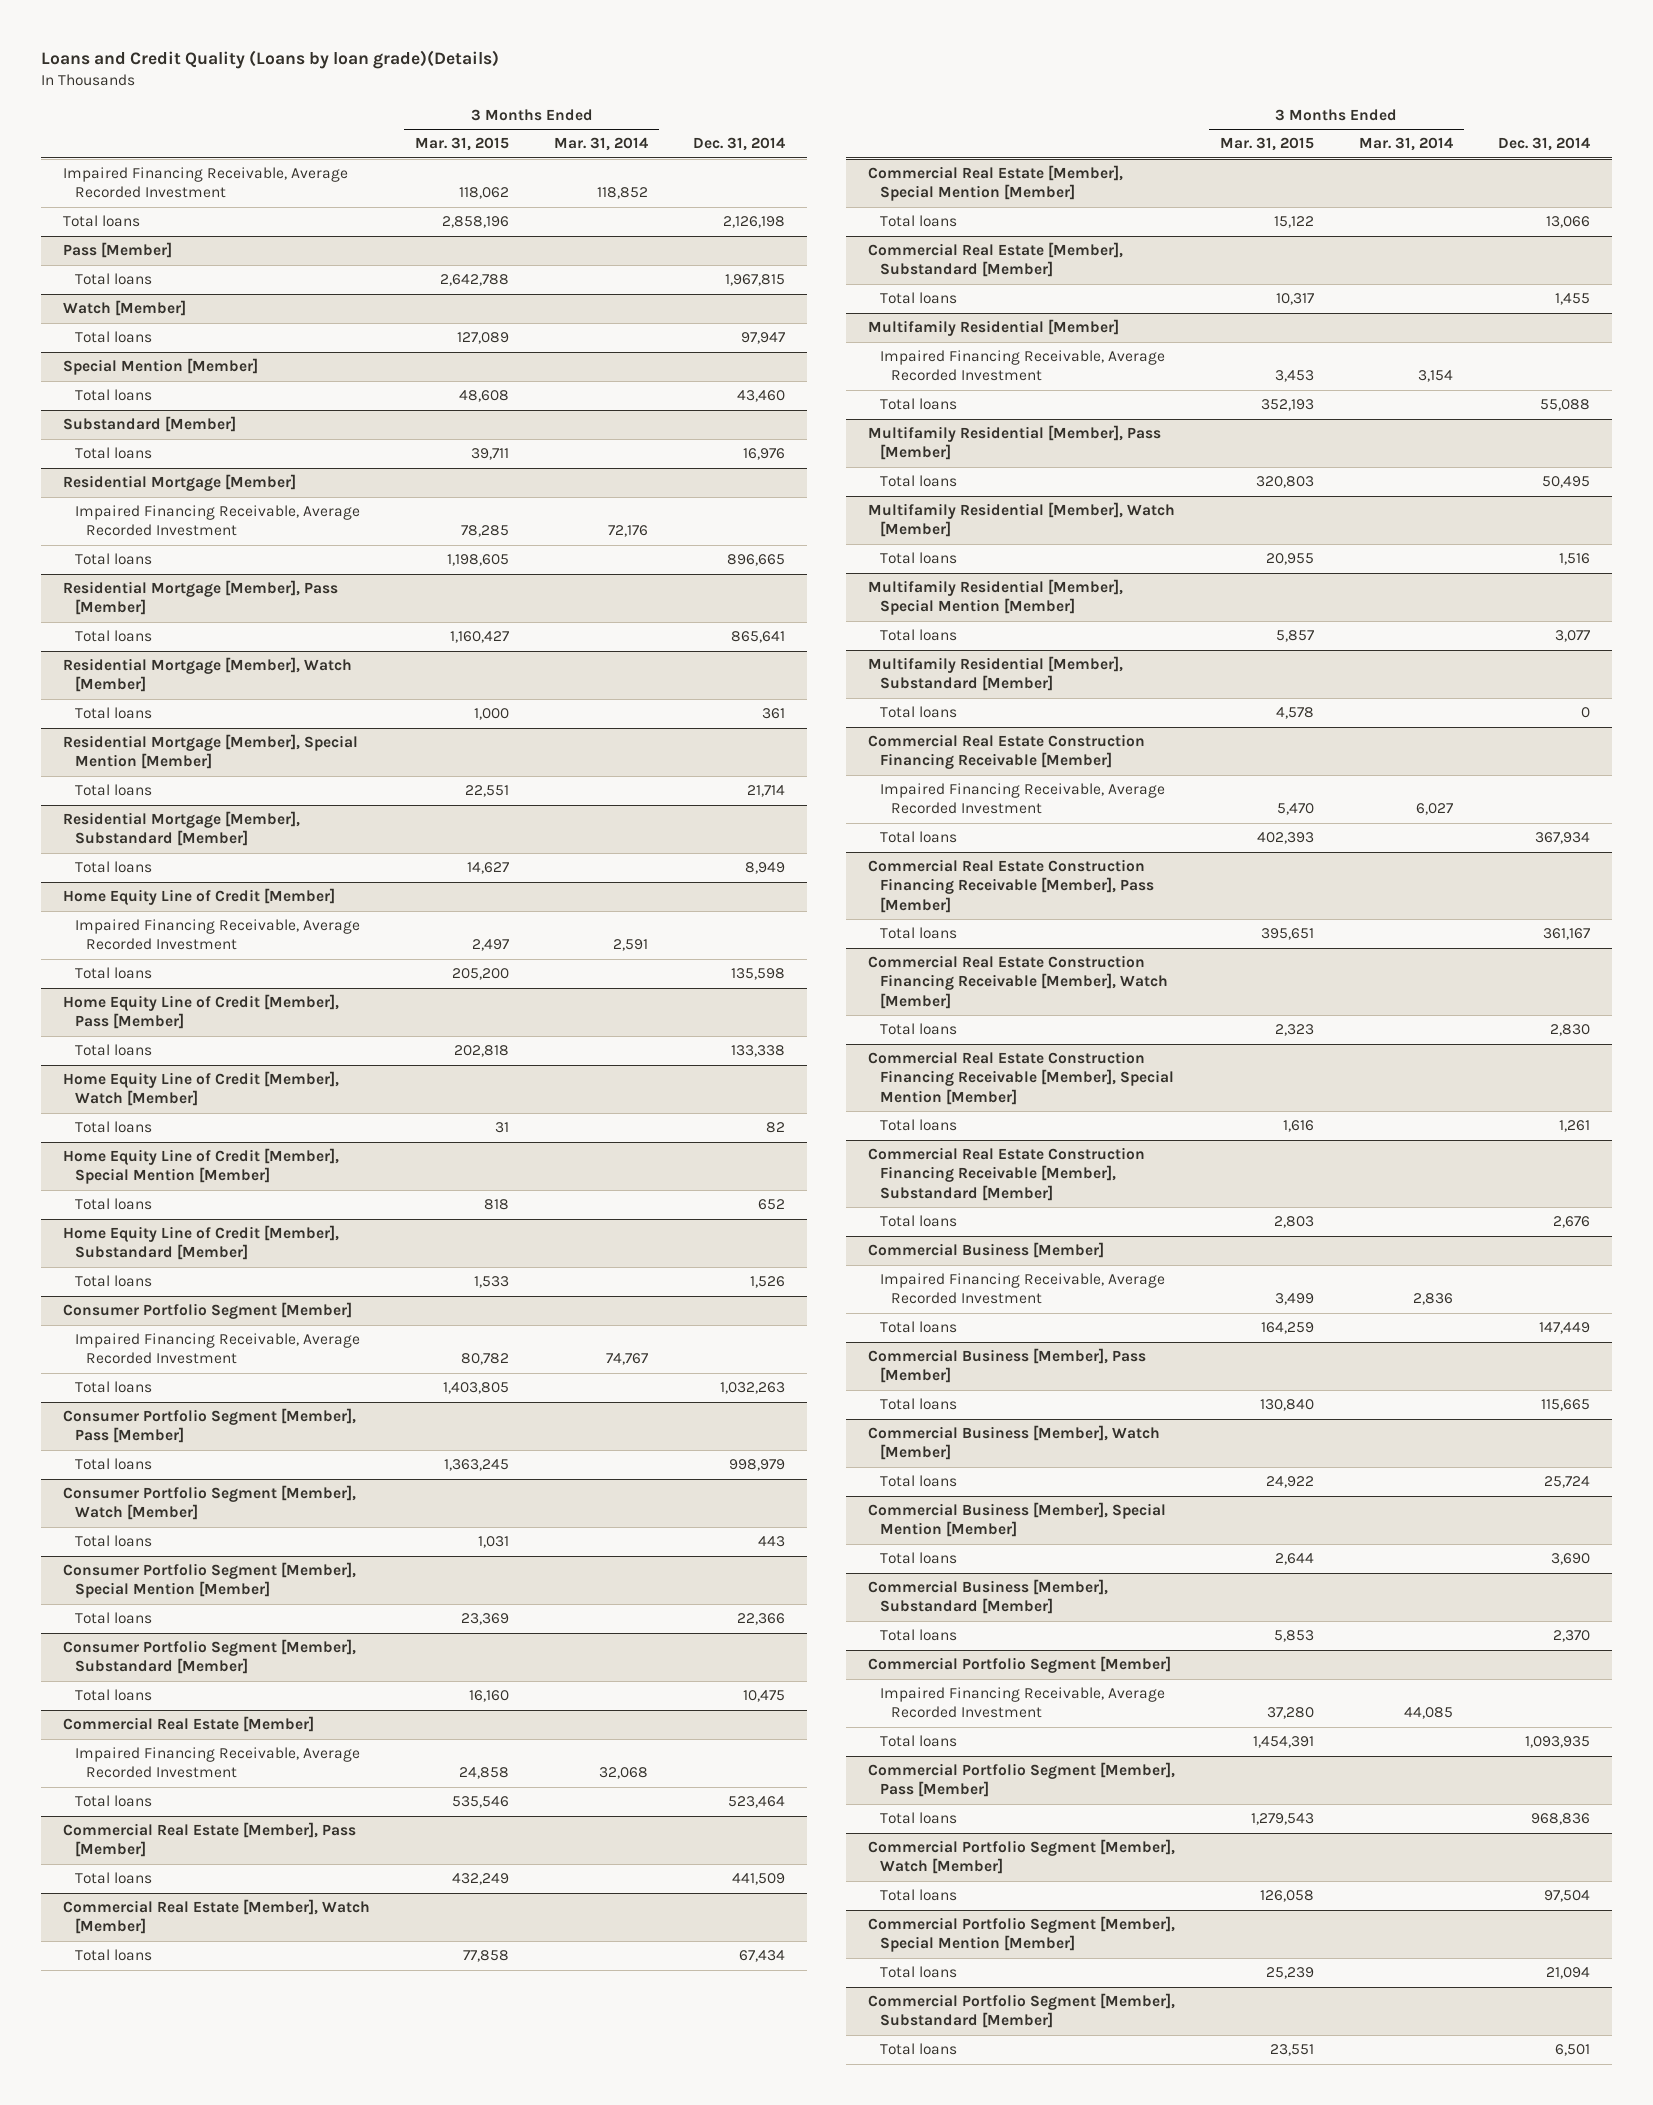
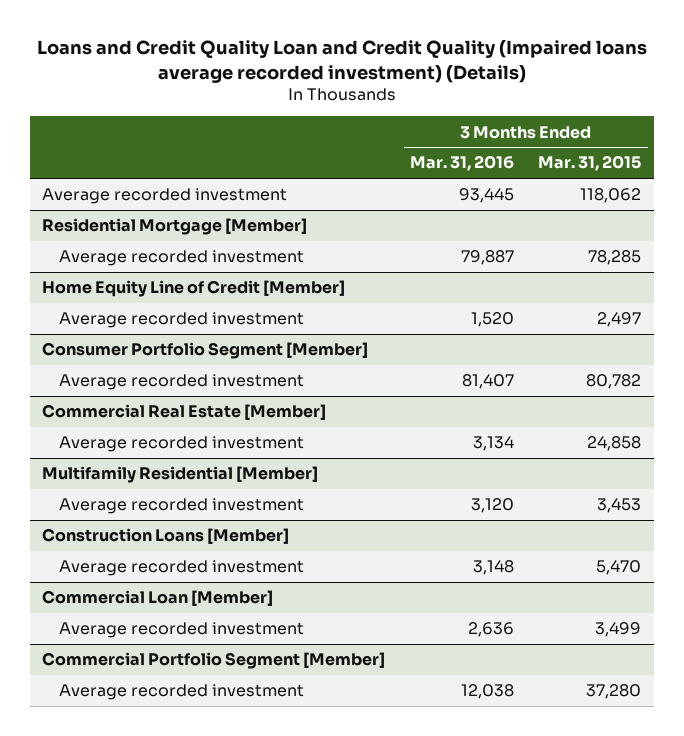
[40,50,499,70] Loans and Credit Quality (Loans by loan grade)(Details) -> [36,40,647,84] Loans and Credit Quality Loan and Credit Quality (Impaired loans average recorded investment) (Details)
[553,137,648,152] Mar. 31, 2014 -> none
[692,137,785,152] Dec. 31, 2014 -> none
none -> [409,155,514,172] Mar. 31, 2016
[63,215,141,228] Total loans -> none
[63,242,173,259] Pass [Member] -> none
[74,273,152,286] Total loans -> none
[63,300,187,317] Watch [Member] -> none
[74,331,152,344] Total loans -> none
[63,358,259,376] Special Mention [Member] -> none
[74,389,152,402] Total loans -> none
[63,416,237,433] Substandard [Member] -> none
[74,447,152,460] Total loans -> none
[63,167,349,199] Impaired Financing Receivable, Average Recorded Investment -> [42,188,288,205] Average recorded investment
[74,553,152,566] Total loans -> none
[63,580,339,616] Residential Mortgage [Member], Pass [Member] -> none
[74,630,152,643] Total loans -> none
[63,657,353,693] Residential Mortgage [Member], Watch [Member] -> none
[74,707,152,720] Total loans -> none
[63,734,359,770] Residential Mortgage [Member], Special Mention [Member] -> none
[74,784,152,797] Total loans -> none
[63,811,301,847] Residential Mortgage [Member], Substandard [Member] -> none
[74,861,152,874] Total loans -> none
[74,505,360,537] Impaired Financing Receivable, Average Recorded Investment -> [59,250,305,267] Average recorded investment
[74,967,152,980] Total loans -> none
[63,994,340,1030] Home Equity Line of Credit [Member], Pass [Member] -> none
[74,1044,152,1057] Total loans -> none
[63,1071,340,1107] Home Equity Line of Credit [Member], Watch [Member] -> none
[74,1121,152,1134] Total loans -> none
[63,1148,340,1185] Home Equity Line of Credit [Member], Special Mention [Member] -> none
[74,1198,152,1211] Total loans -> none
[63,1225,340,1261] Home Equity Line of Credit [Member], Substandard [Member] -> none
[74,1275,152,1288] Total loans -> none
[74,919,360,951] Impaired Financing Receivable, Average Recorded Investment -> [59,312,305,329] Average recorded investment
[74,1381,152,1394] Total loans -> none
[63,1408,357,1444] Consumer Portfolio Segment [Member], Pass [Member] -> none
[74,1458,152,1471] Total loans -> none
[63,1485,357,1521] Consumer Portfolio Segment [Member], Watch [Member] -> none
[74,1535,152,1548] Total loans -> none
[63,1562,357,1599] Consumer Portfolio Segment [Member], Special Mention [Member] -> none
[74,1612,152,1625] Total loans -> none
[63,1639,357,1675] Consumer Portfolio Segment [Member], Substandard [Member] -> none
[74,1689,152,1702] Total loans -> none
[74,1333,360,1365] Impaired Financing Receivable, Average Recorded Investment -> [59,374,305,391] Average recorded investment
[74,1795,152,1808] Total loans -> none
[63,1822,357,1858] Commercial Real Estate [Member], Pass [Member] -> none
[74,1872,152,1885] Total loans -> none
[63,1899,371,1935] Commercial Real Estate [Member], Watch [Member] -> none
[74,1949,152,1962] Total loans -> none
[868,165,1124,202] Commercial Real Estate [Member], Special Mention [Member] -> none
[879,215,957,228] Total loans -> none
[868,242,1124,278] Commercial Real Estate [Member], Substandard [Member] -> none
[879,292,957,305] Total loans -> none
[74,1747,360,1779] Impaired Financing Receivable, Average Recorded Investment -> [59,436,305,453] Average recorded investment
[879,398,957,411] Total loans -> none
[868,425,1162,461] Multifamily Residential [Member], Pass [Member] -> none
[879,475,957,488] Total loans -> none
[868,502,1176,538] Multifamily Residential [Member], Watch [Member] -> none
[879,552,957,565] Total loans -> none
[868,579,1124,616] Multifamily Residential [Member], Special Mention [Member] -> none
[879,629,957,642] Total loans -> none
[868,656,1124,692] Multifamily Residential [Member], Substandard [Member] -> none
[879,706,957,719] Total loans -> none
[868,734,1146,770] Commercial Real Estate Construction Financing Receivable [Member] -> none
[879,831,957,844] Total loans -> none
[868,859,1154,913] Commercial Real Estate Construction Financing Receivable [Member], Pass [Member] -> none
[879,927,957,940] Total loans -> none
[868,955,1168,1009] Commercial Real Estate Construction Financing Receivable [Member], Watch [Member] -> none
[879,1023,957,1036] Total loans -> none
[868,1051,1174,1105] Commercial Real Estate Construction Financing Receivable [Member], Special Mention [Member] -> none
[879,1119,957,1132] Total loans -> none
[868,1147,1146,1201] Commercial Real Estate Construction Financing Receivable [Member], Substandard [Member] -> none
[879,1215,957,1228] Total loans -> none
[879,1321,957,1334] Total loans -> none
[868,1348,1147,1384] Commercial Business [Member], Pass [Member] -> none
[879,1398,957,1411] Total loans -> none
[868,1425,1161,1461] Commercial Business [Member], Watch [Member] -> none
[879,1475,957,1488] Total loans -> none
[868,1502,1167,1538] Commercial Business [Member], Special Mention [Member] -> none
[879,1552,957,1565] Total loans -> none
[868,1579,1109,1615] Commercial Business [Member], Substandard [Member] -> none
[879,1629,957,1642] Total loans -> none
[879,350,1165,382] Impaired Financing Receivable, Average Recorded Investment -> [59,498,305,515] Average recorded investment
none -> [42,528,290,545] Construction Loans [Member]
[879,783,1165,815] Impaired Financing Receivable, Average Recorded Investment -> [59,560,305,577] Average recorded investment
[868,1242,1105,1259] Commercial Business [Member] -> [42,590,274,607] Commercial Loan [Member]
[879,1273,1165,1305] Impaired Financing Receivable, Average Recorded Investment -> [59,622,305,639] Average recorded investment
[879,1735,957,1748] Total loans -> none
[868,1762,1176,1798] Commercial Portfolio Segment [Member], Pass [Member] -> none
[879,1812,957,1825] Total loans -> none
[868,1839,1176,1875] Commercial Portfolio Segment [Member], Watch [Member] -> none
[879,1889,957,1902] Total loans -> none
[868,1916,1176,1953] Commercial Portfolio Segment [Member], Special Mention [Member] -> none
[879,1966,957,1979] Total loans -> none
[868,1993,1176,2029] Commercial Portfolio Segment [Member], Substandard [Member] -> none
[879,2043,957,2056] Total loans -> none
[879,1687,1165,1719] Impaired Financing Receivable, Average Recorded Investment -> [59,684,305,701] Average recorded investment

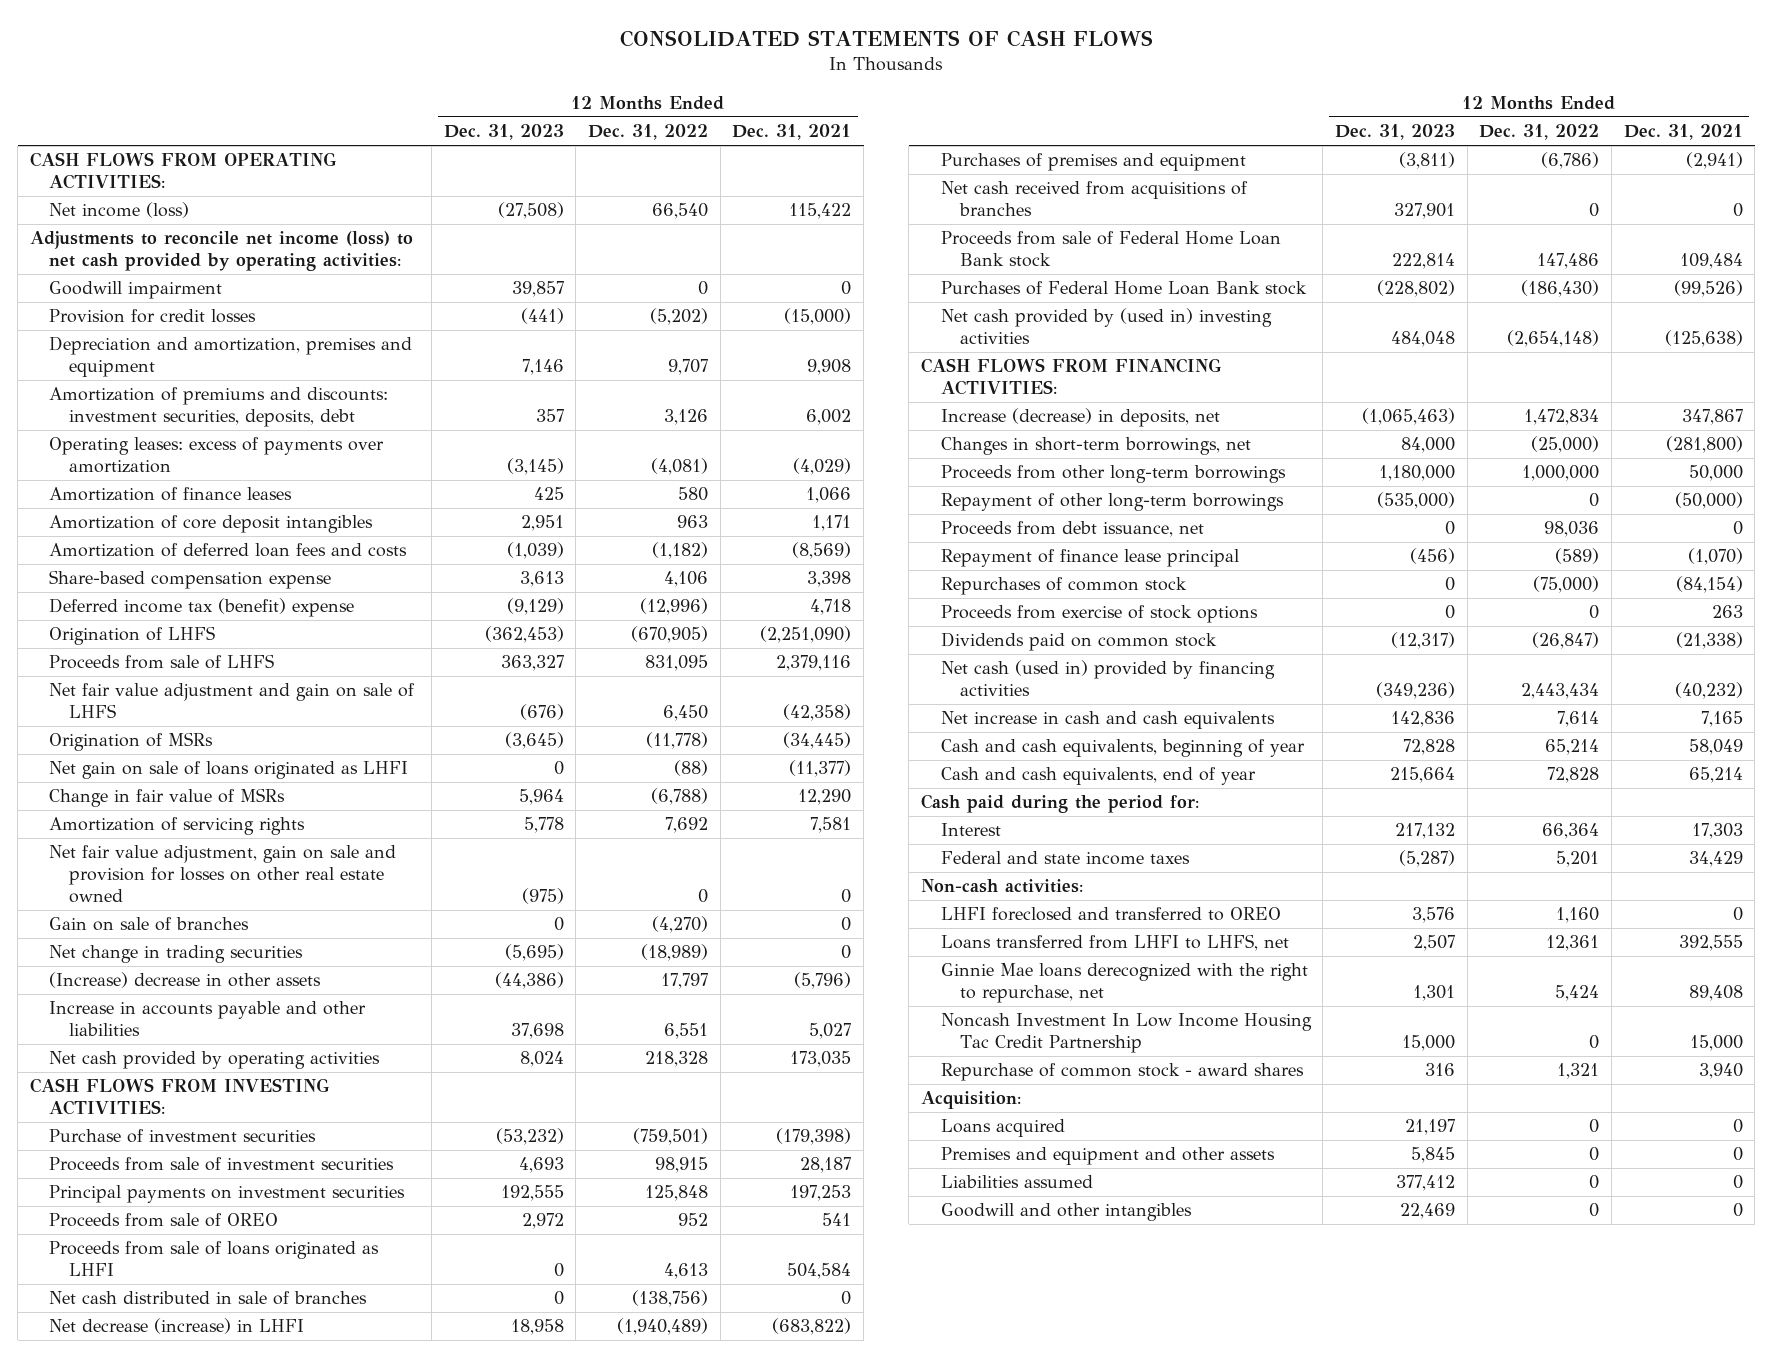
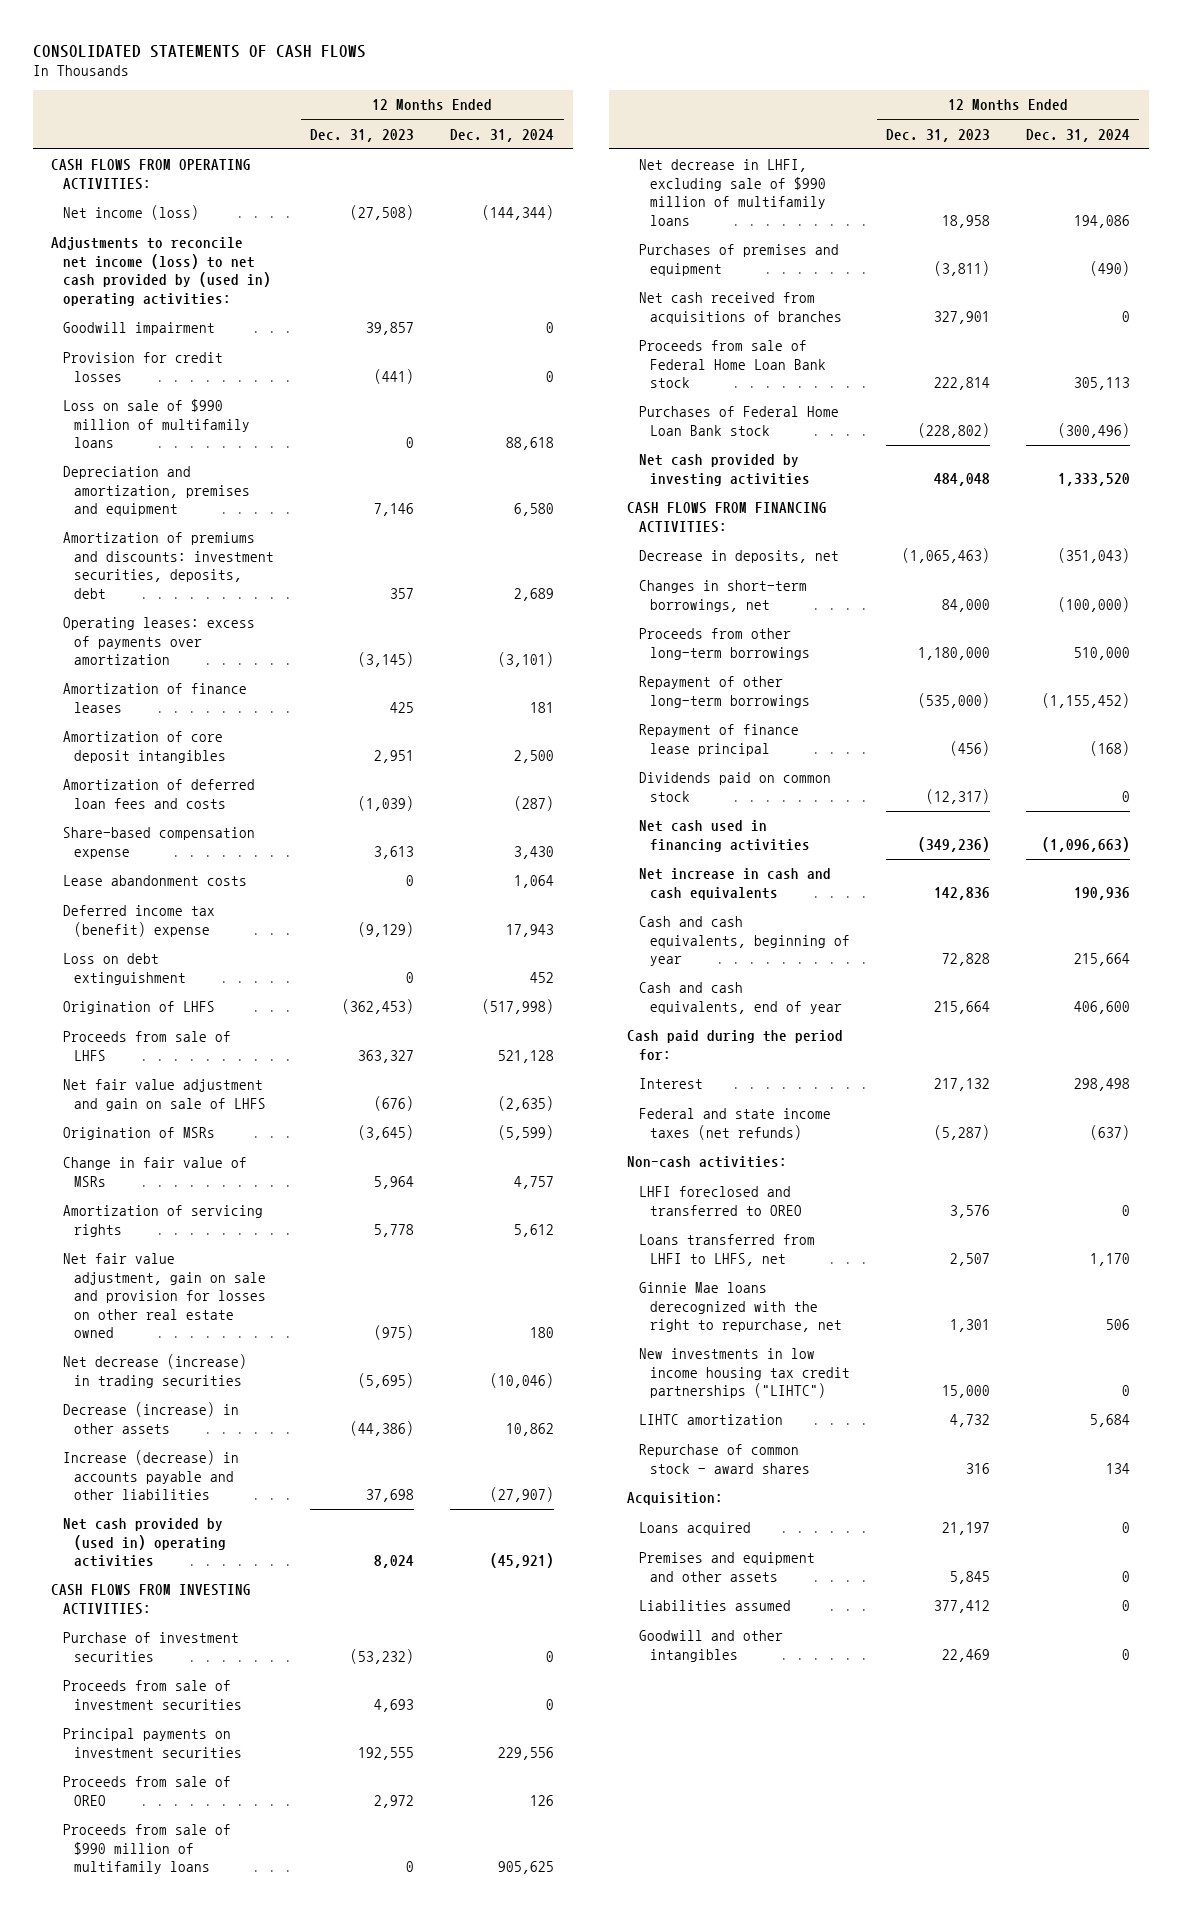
[588,124,709,141] Dec. 31, 2022 -> none
[732,124,852,141] Dec. 31, 2021 -> none
none -> [450,128,555,142] Dec. 31, 2024
[29,231,413,272] Adjustments to reconcile net income (loss) to net cash provided by operating activities: -> [51,237,271,306] Adjustments to reconcile net income (loss) to net cash provided by (used in) operating activities:
none -> [62,399,251,449] Loss on sale of $990 million of multifamily loans
none -> [62,875,247,887] Lease abandonment costs
none -> [62,953,187,985] Loss on debt extinguishment
[49,761,409,780] Net gain on sale of loans originated as LHFI -> none
[49,917,250,932] Gain on sale of branches -> none
[49,945,304,964] Net change in trading securities -> [62,1354,247,1388] Net decrease (increase) in trading securities
[49,972,322,989] (Increase) decrease in other assets -> [62,1402,239,1434] Decrease (increase) in other assets
[49,1001,367,1037] Increase in accounts payable and other liabilities -> [62,1450,239,1501] Increase (decrease) in accounts payable and other liabilities
[49,1051,381,1070] Net cash provided by operating activities -> [62,1518,227,1568] Net cash provided by (used in) operating activities
[49,1291,368,1306] Net cash distributed in sale of branches -> none
[49,1241,380,1277] Proceeds from sale of loans originated as LHFI -> [62,1824,231,1875] Proceeds from sale of $990 million of multifamily loans
[49,1318,305,1335] Net decrease (increase) in LHFI -> [638,159,827,226] Net decrease in LHFI, excluding sale of $990 million of multifamily loans
[940,308,1272,345] Net cash provided by (used in) investing activities -> [638,454,811,486] Net cash provided by investing activities
[940,408,1220,428] Increase (decrease) in deposits, net -> [638,550,839,564] Decrease in deposits, net
[940,521,1204,538] Proceeds from debt issuance, net -> none
[940,577,1187,596] Repurchases of common stock -> none
[940,605,1258,624] Proceeds from exercise of stock options -> none
[940,660,1275,697] Net cash (used in) provided by financing activities -> [638,820,811,852] Net cash used in financing activities
[940,851,1190,866] Federal and state income taxes -> [638,1108,831,1140] Federal and state income taxes (net refunds)
[940,1013,1312,1054] Noncash Investment In Low Income Housing Tac Credit Partnership -> [638,1348,851,1399] New investments in low income housing tax credit partnerships ("LIHTC")
none -> [638,1414,783,1426] LIHTC amortization

